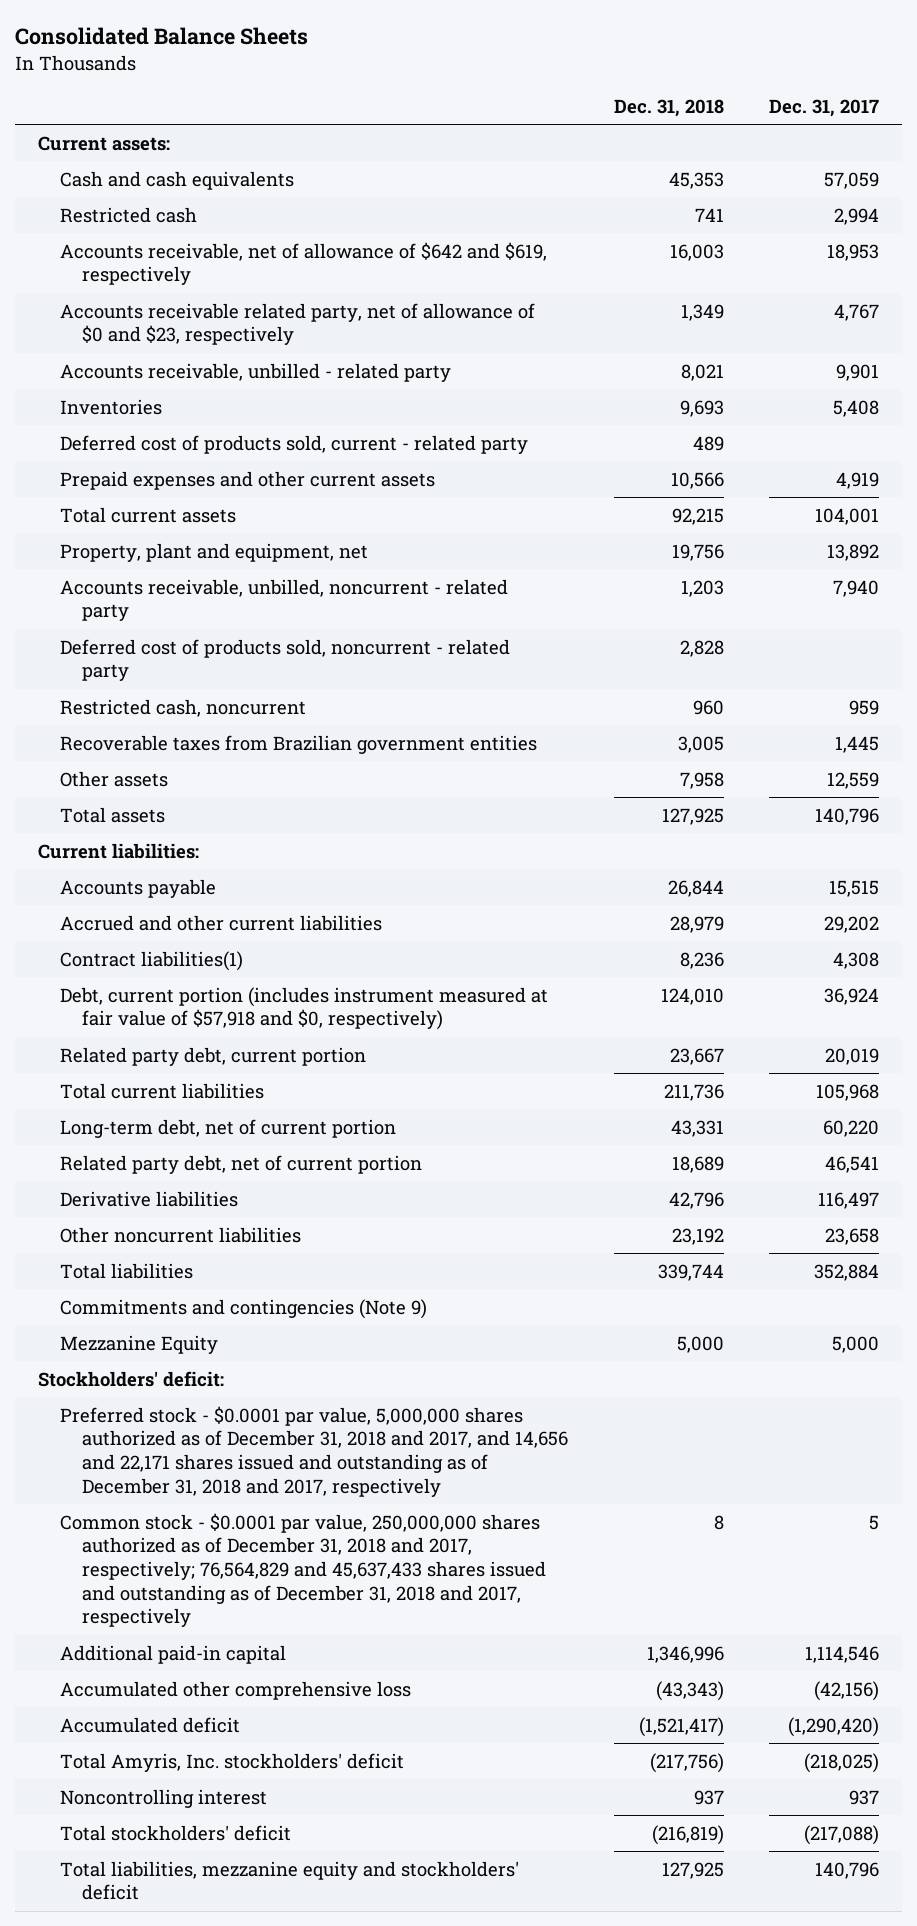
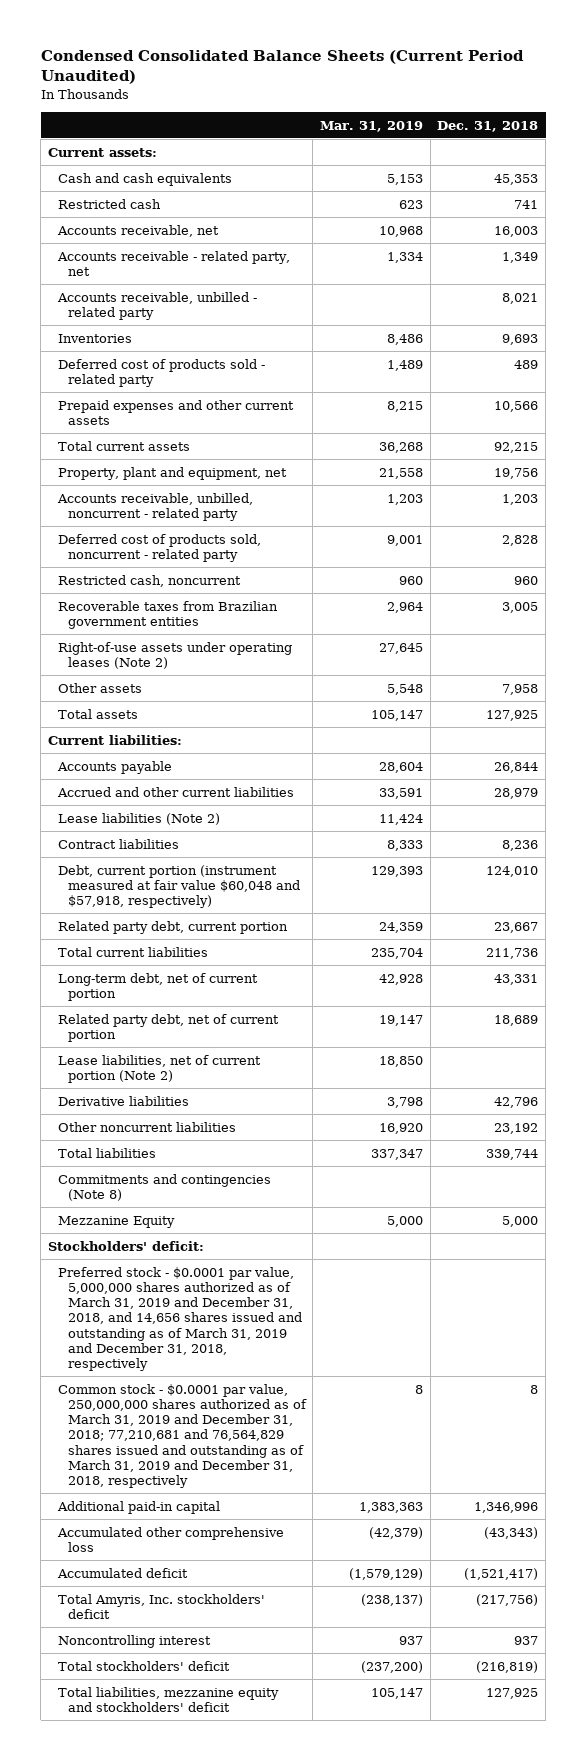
[15,27,309,46] Consolidated Balance Sheets -> [40,50,524,85] Condensed Consolidated Balance Sheets (Current Period Unaudited)
[768,98,879,117] Dec. 31, 2017 -> none
none -> [319,120,423,132] Mar. 31, 2019
[60,241,548,286] Accounts receivable, net of allowance of $642 and $619, respectively -> [56,224,219,237] Accounts receivable, net
[60,302,536,346] Accounts receivable related party, net of allowance of $0 and $23, respectively -> [56,250,290,276] Accounts receivable - related party, net
[60,434,529,454] Deferred cost of products sold, current - related party -> [57,358,265,387] Deferred cost of products sold - related party
none -> [57,641,292,669] Right-of-use assets under operating leases (Note 2)
none -> [57,812,220,825] Lease liabilities (Note 2)
[60,950,244,971] Contract liabilities(1) -> [57,838,179,849] Contract liabilities
[60,986,549,1031] Debt, current portion (includes instrument measured at fair value of $57,918 and $0, respectively) -> [57,864,300,909] Debt, current portion (instrument measured at fair value $60,048 and $57,918, respectively)
none -> [57,1054,261,1083] Lease liabilities, net of current portion (Note 2)
[60,1298,428,1319] Commitments and contingencies (Note 9) -> [57,1173,271,1201] Commitments and contingencies (Note 8)
[60,1405,569,1497] Preferred stock - $0.0001 par value, 5,000,000 shares authorized as of December 31, 2018 and 2017, and 14,656 and 22,171 shares issued and outstanding as of December 31, 2018 and 2017, respectively -> [57,1266,302,1372] Preferred stock - $0.0001 par value, 5,000,000 shares authorized as of March 31, 2019 and December 31, 2018, and 14,656 shares issued and outstanding as of March 31, 2019 and December 31, 2018, respectively
[60,1512,547,1628] Common stock - $0.0001 par value, 250,000,000 shares authorized as of December 31, 2018 and 2017, respectively; 76,564,829 and 45,637,433 shares issued and outstanding as of December 31, 2018 and 2017, respectively -> [57,1383,307,1489] Common stock - $0.0001 par value, 250,000,000 shares authorized as of March 31, 2019 and December 31, 2018; 77,210,681 and 76,564,829 shares issued and outstanding as of March 31, 2019 and December 31, 2018, respectively

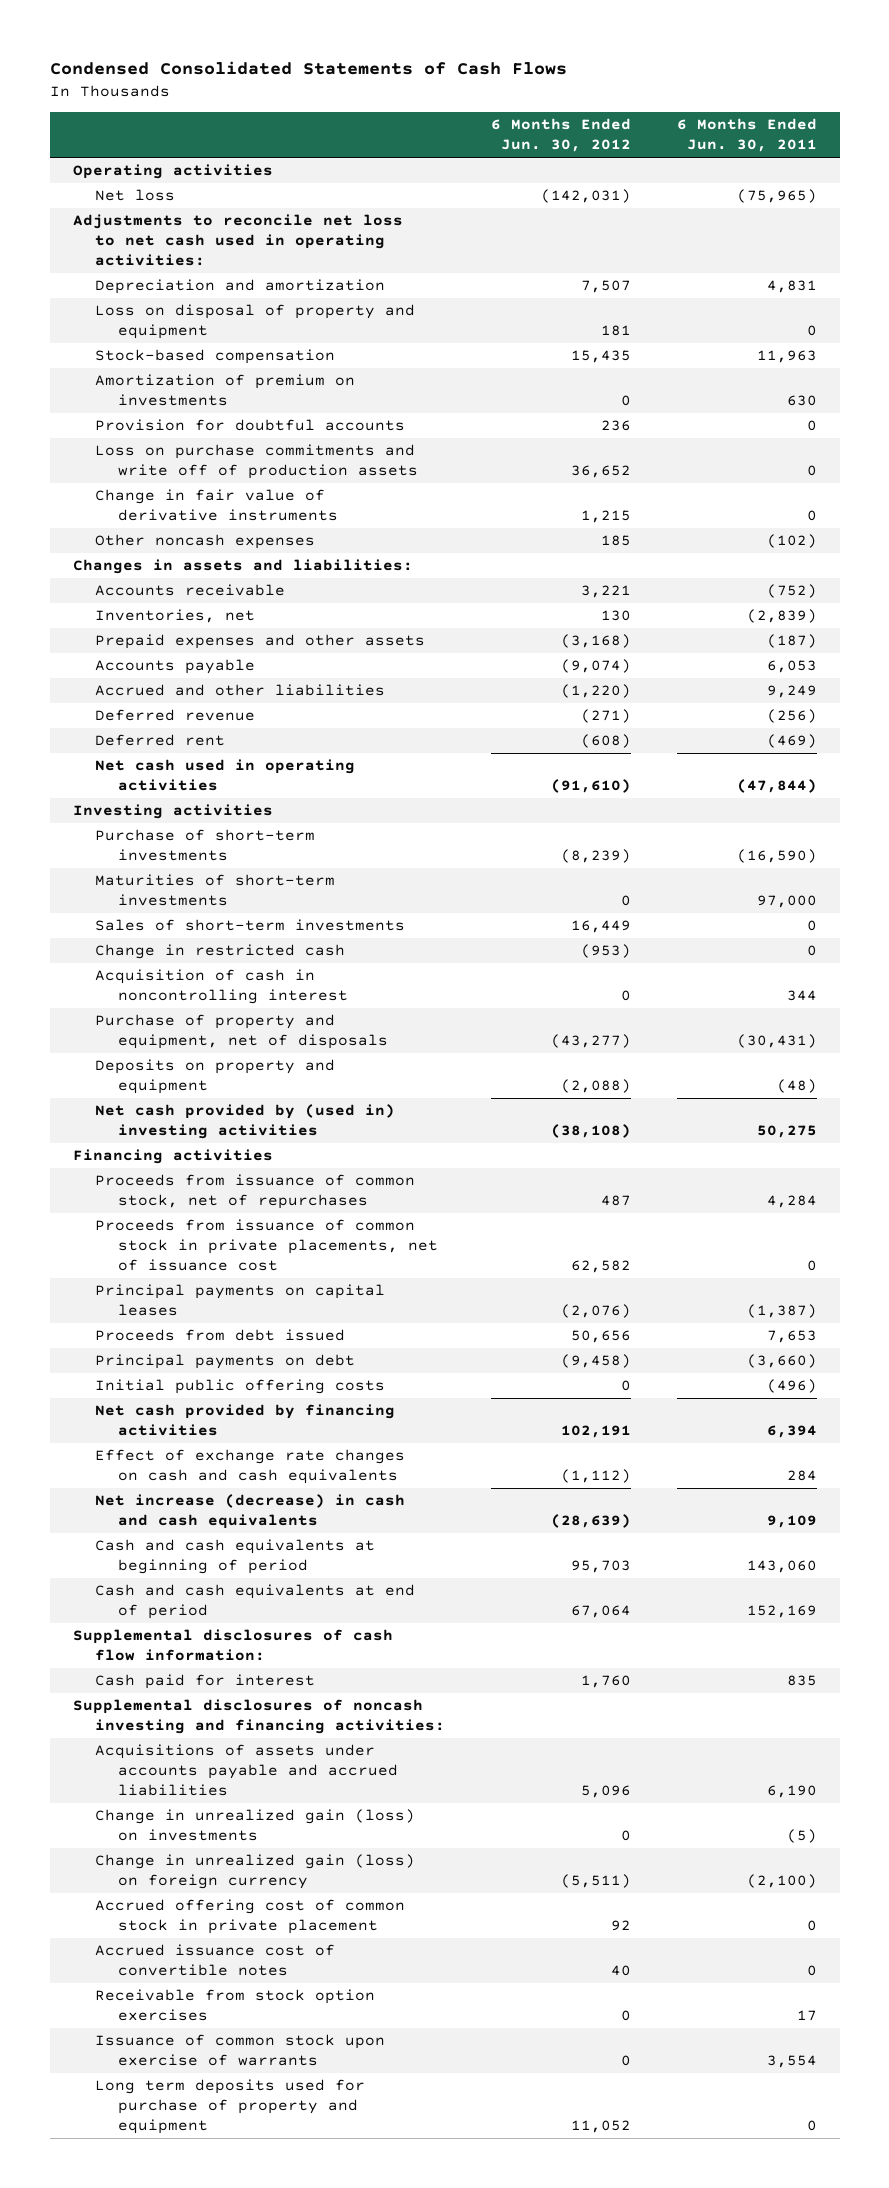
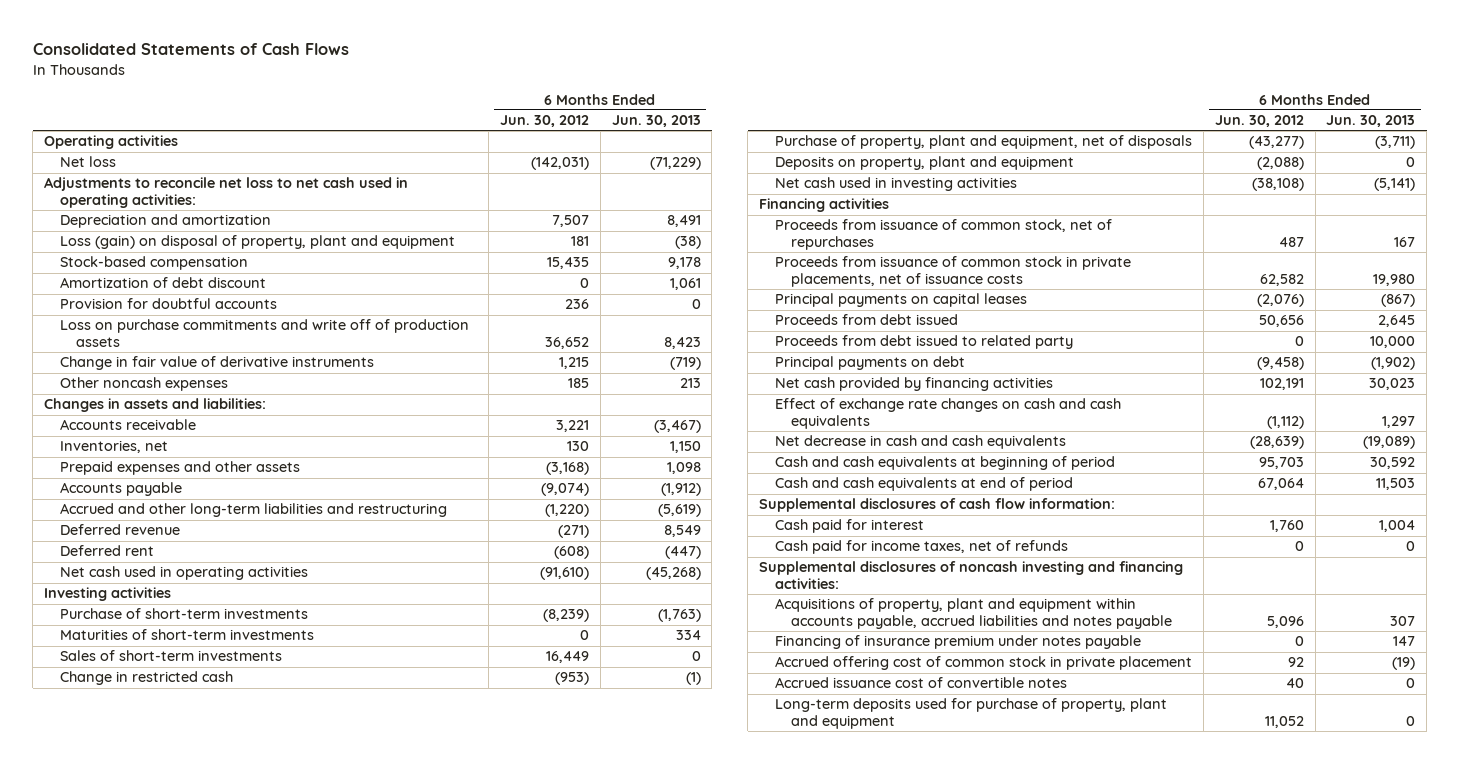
[49,61,567,76] Condensed Consolidated Statements of Cash Flows -> [32,43,349,56] Consolidated Statements of Cash Flows
[676,118,817,153] 6 Months Ended Jun. 30, 2011 -> none
none -> [611,115,701,128] Jun. 30, 2013
[95,304,416,340] Loss on disposal of property and equipment -> [60,235,456,250] Loss (gain) on disposal of property, plant and equipment
[95,374,356,407] Amortization of premium on investments -> none
none -> [60,277,267,289] Amortization of debt discount
[95,684,386,697] Accrued and other liabilities -> [60,503,448,518] Accrued and other long-term liabilities and restructuring
[95,969,348,1005] Acquisition of cash in noncontrolling interest -> none
[95,1014,388,1050] Purchase of property and equipment, net of disposals -> [775,135,1193,150] Purchase of property, plant and equipment, net of disposals
[95,1059,336,1095] Deposits on property and equipment -> [775,156,1075,171] Deposits on property, plant and equipment
[95,1104,396,1140] Net cash provided by (used in) investing activities -> [775,177,1018,192] Net cash used in investing activities
[95,1219,438,1272] Proceeds from issuance of common stock in private placements, net of issuance cost -> [775,256,1132,288] Proceeds from issuance of common stock in private placements, net of issuance costs
none -> [775,335,1074,350] Proceeds from debt issued to related party
[95,1379,386,1395] Initial public offering costs -> none
[95,1494,406,1530] Net increase (decrease) in cash and cash equivalents -> [775,435,1067,450] Net decrease in cash and cash equivalents
none -> [775,540,1069,555] Cash paid for income taxes, net of refunds
[95,1809,416,1842] Change in unrealized gain (loss) on investments -> none
[95,1854,416,1890] Change in unrealized gain (loss) on foreign currency -> none
[95,1744,398,1797] Acquisitions of assets under accounts payable and accrued liabilities -> [775,598,1173,630] Acquisitions of property, plant and equipment within accounts payable, accrued liabilities and notes payable
none -> [775,635,1142,650] Financing of insurance premium under notes payable
[95,1989,376,2022] Receivable from stock option exercises -> none
[95,2034,386,2067] Issuance of common stock upon exercise of warrants -> none
[95,2079,366,2135] Long term deposits used for purchase of property and equipment -> [775,698,1168,730] Long-term deposits used for purchase of property, plant and equipment

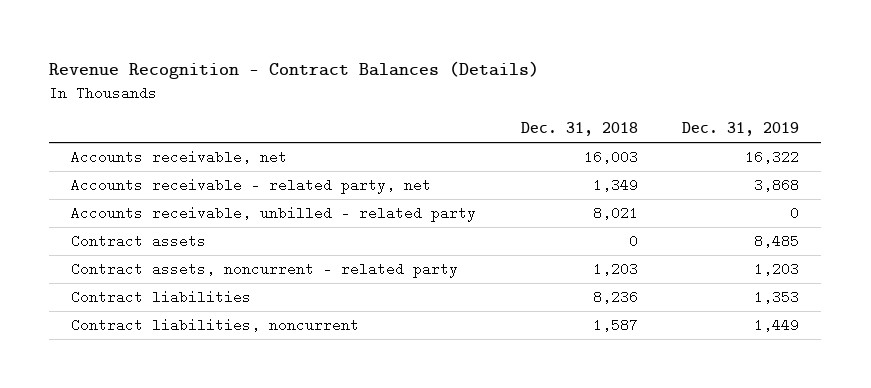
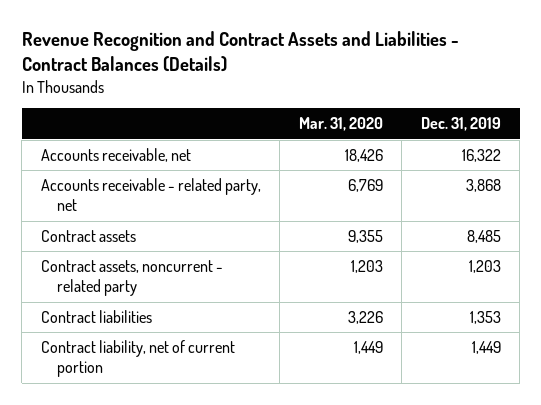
[49,61,540,80] Revenue Recognition - Contract Balances (Details) -> [21,31,459,73] Revenue Recognition and Contract Assets and Liabilities - Contract Balances (Details)
[520,122,638,137] Dec. 31, 2018 -> none
none -> [298,117,383,132] Mar. 31, 2020
[71,205,477,222] Accounts receivable, unbilled - related party -> none
[71,317,360,332] Contract liabilities, noncurrent -> [40,340,235,378] Contract liability, net of current portion

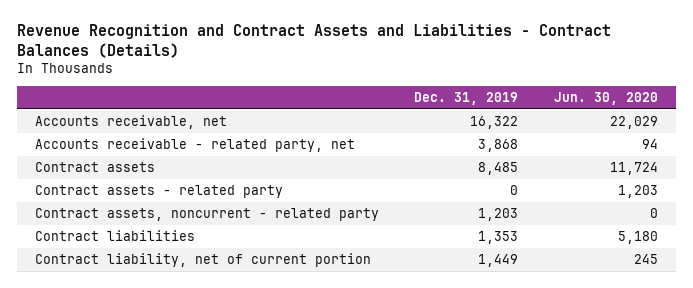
[298,117,383,132] Mar. 31, 2020 -> none
none -> [553,91,658,105] Jun. 30, 2020
none -> [34,185,283,199] Contract assets - related party

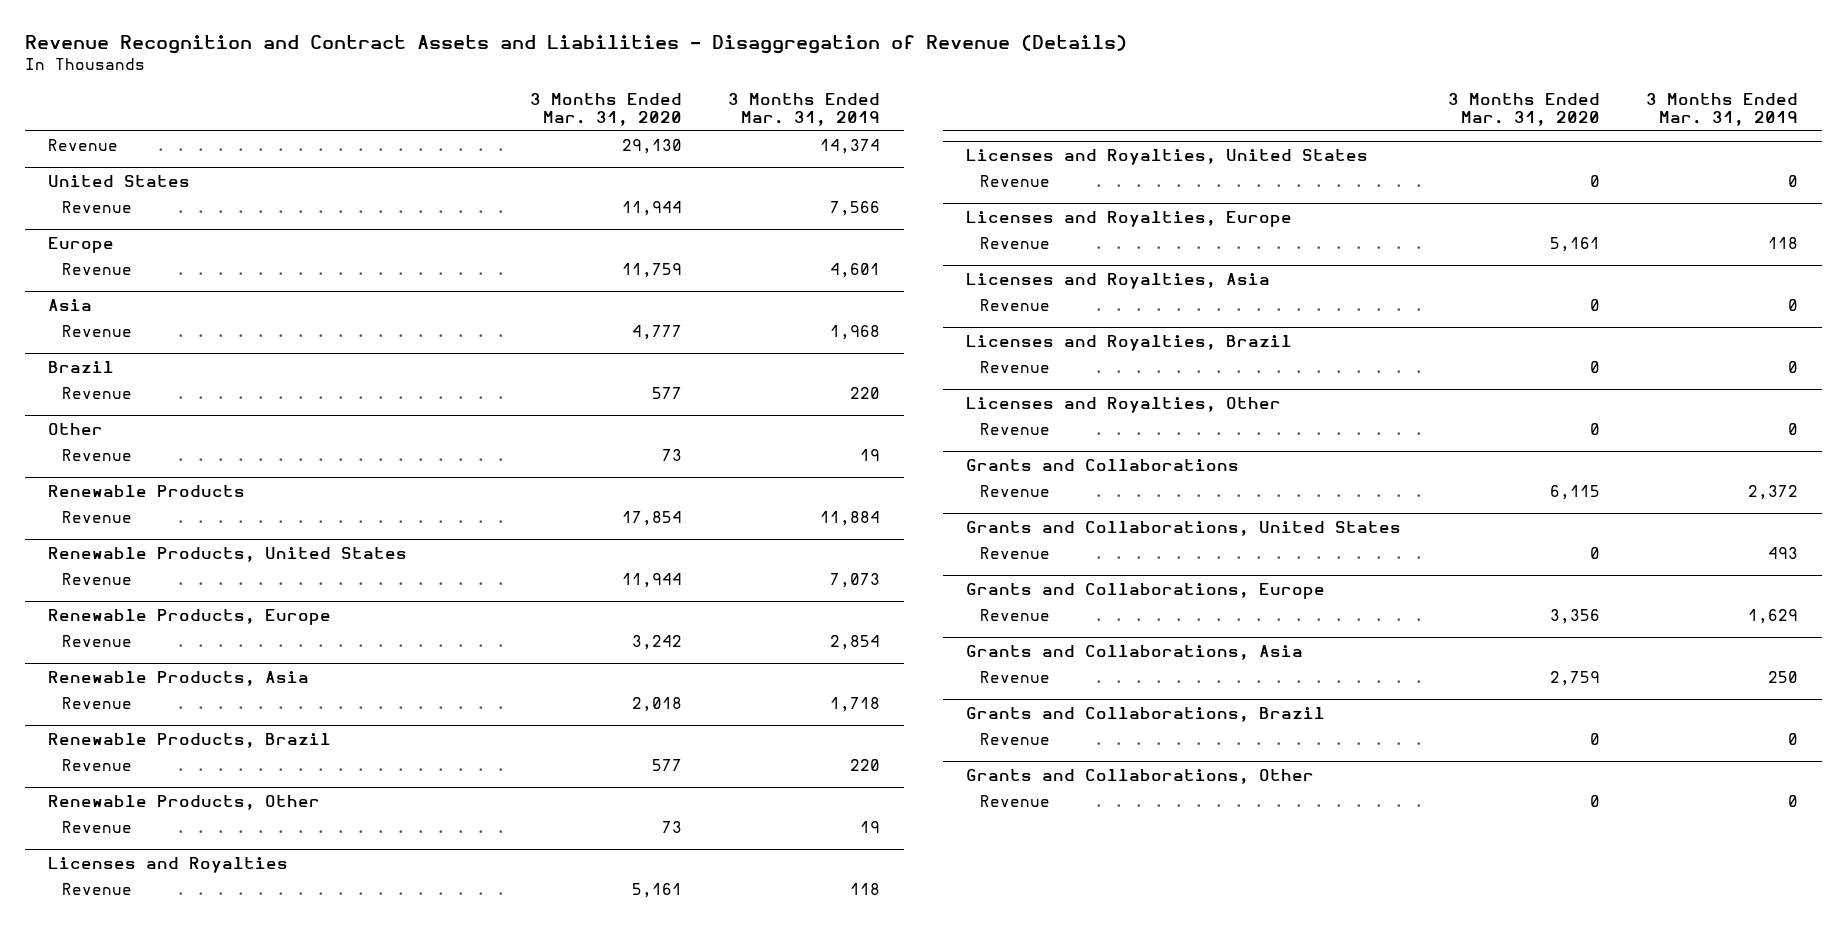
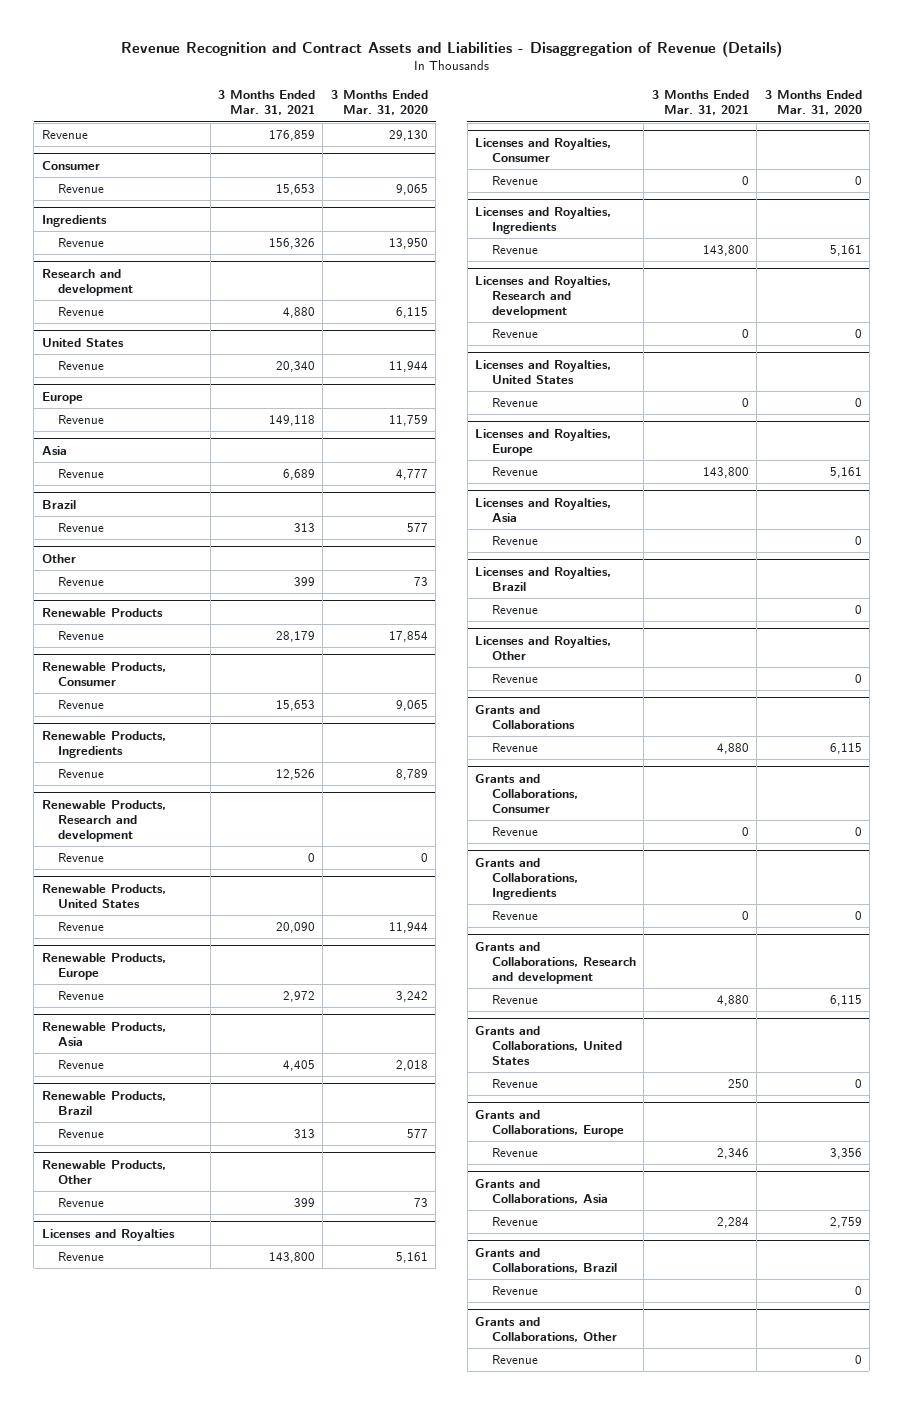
[728,92,881,127] 3 Months Ended Mar. 31, 2019 -> none
none -> [218,90,316,116] 3 Months Ended Mar. 31, 2021
none -> [41,160,100,170] Consumer
none -> [58,184,105,194] Revenue
none -> [41,214,107,227] Ingredients
none -> [58,238,105,248] Revenue
none -> [41,268,134,296] Research and development
none -> [58,307,105,317] Revenue
none -> [41,661,166,686] Renewable Products, Consumer
none -> [58,700,105,710] Revenue
none -> [41,730,166,758] Renewable Products, Ingredients
none -> [58,769,105,779] Revenue
none -> [41,799,166,843] Renewable Products, Research and development
none -> [58,853,105,863] Revenue
none -> [475,137,612,162] Licenses and Royalties, Consumer
none -> [491,176,538,186] Revenue
none -> [475,206,612,234] Licenses and Royalties, Ingredients
none -> [491,245,538,255] Revenue
none -> [475,275,612,319] Licenses and Royalties, Research and development
none -> [491,329,538,339] Revenue
none -> [475,773,578,814] Grants and Collaborations, Consumer
none -> [491,827,538,837] Revenue
none -> [475,857,578,901] Grants and Collaborations, Ingredients
none -> [491,911,538,921] Revenue
none -> [475,941,636,985] Grants and Collaborations, Research and development
none -> [491,995,538,1005] Revenue

